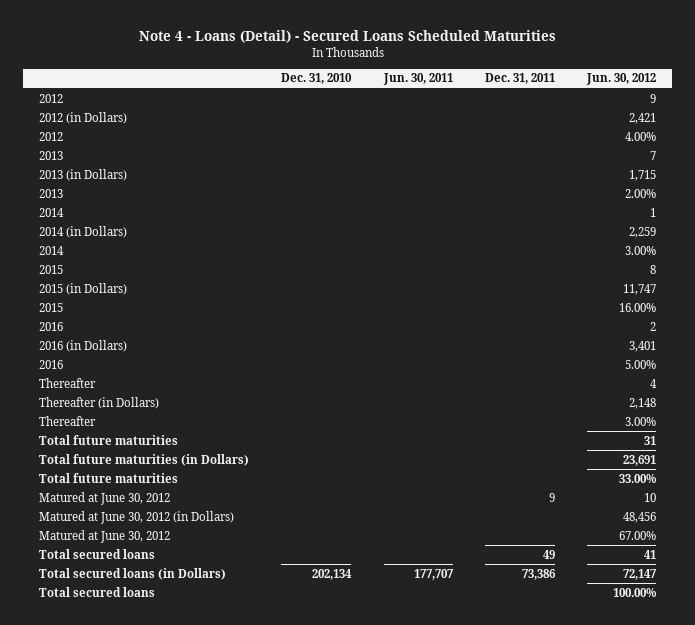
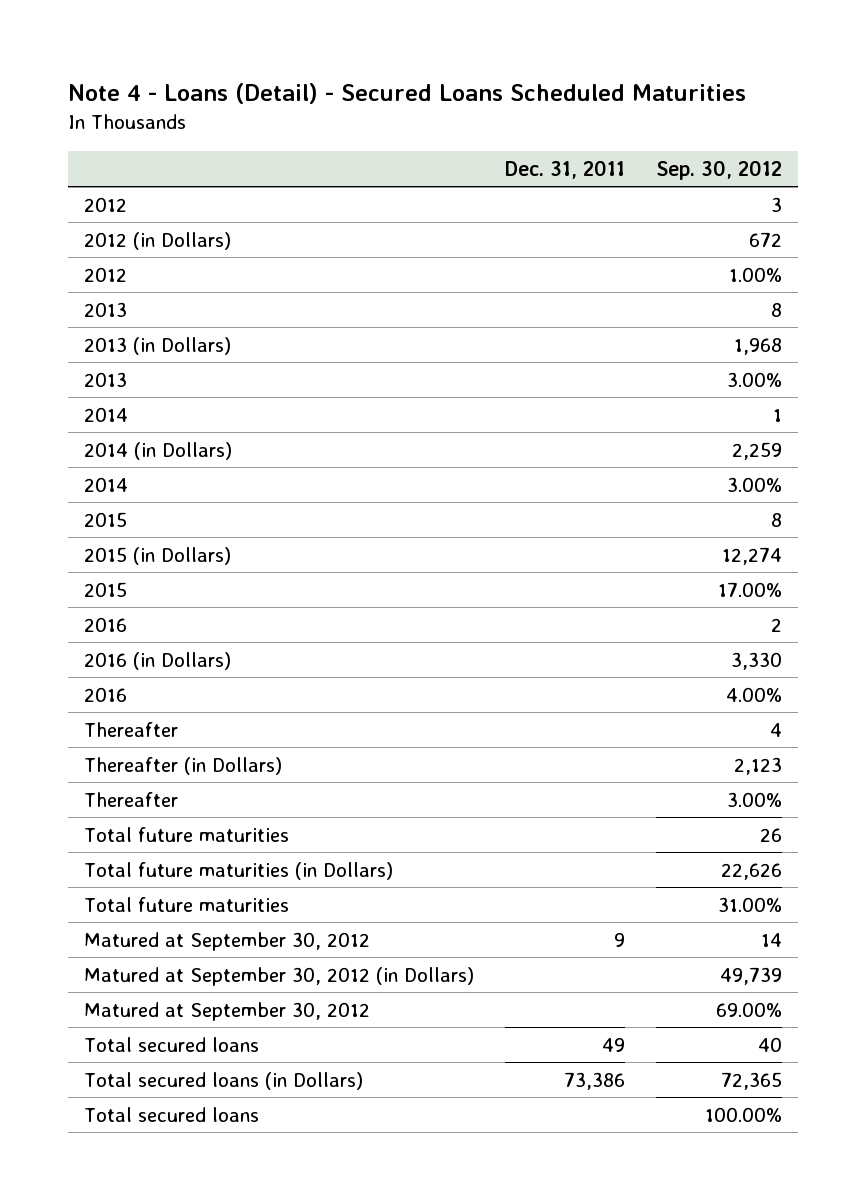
[281,73,353,85] Dec. 31, 2010 -> none
[382,73,453,86] Jun. 30, 2011 -> none
[585,73,656,86] Jun. 30, 2012 -> none
none -> [656,159,783,180] Sep. 30, 2012
[39,491,171,505] Matured at June 30, 2012 -> [83,931,370,951] Matured at September 30, 2012
[39,510,235,524] Matured at June 30, 2012 (in Dollars) -> [83,966,474,986] Matured at September 30, 2012 (in Dollars)
[39,529,171,543] Matured at June 30, 2012 -> [83,1001,370,1021] Matured at September 30, 2012

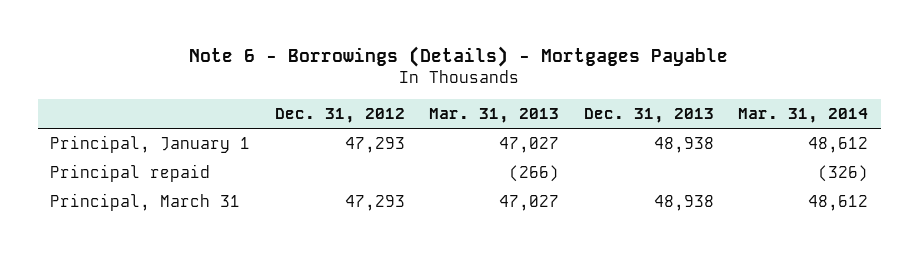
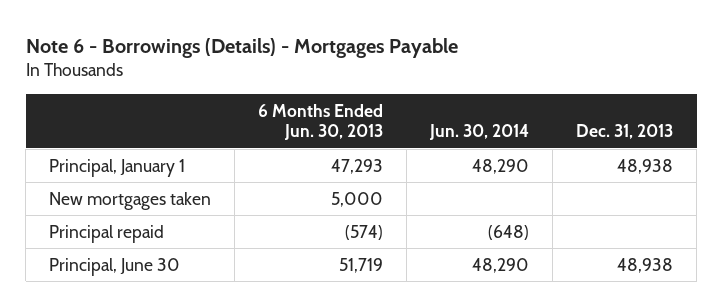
[274,108,405,124] Dec. 31, 2012 -> none
[429,108,560,124] Mar. 31, 2013 -> none
[738,108,869,124] Mar. 31, 2014 -> none
none -> [258,103,384,141] 6 Months Ended Jun. 30, 2013
none -> [429,124,530,141] Jun. 30, 2014
none -> [49,191,212,210] New mortgages taken
[50,193,241,212] Principal, March 31 -> [49,257,181,276] Principal, June 30

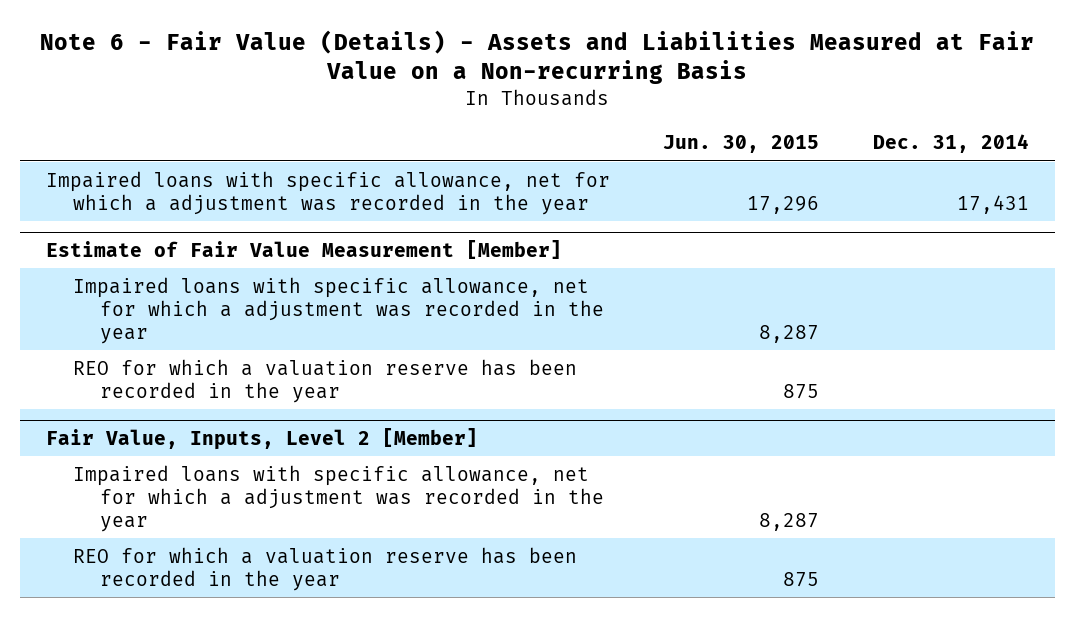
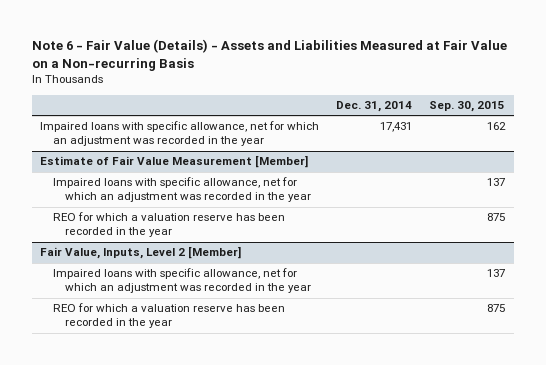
[663,135,820,154] Jun. 30, 2015 -> none
none -> [429,101,506,113] Sep. 30, 2015
[46,170,611,215] Impaired loans with specific allowance, net for which a adjustment was recorded in the year -> [40,121,320,147] Impaired loans with specific allowance, net for which an adjustment was recorded in the year
[73,276,604,344] Impaired loans with specific allowance, net for which a adjustment was recorded in the year -> [52,177,312,203] Impaired loans with specific allowance, net for which an adjustment was recorded in the year
[73,464,604,532] Impaired loans with specific allowance, net for which a adjustment was recorded in the year -> [52,268,312,294] Impaired loans with specific allowance, net for which an adjustment was recorded in the year

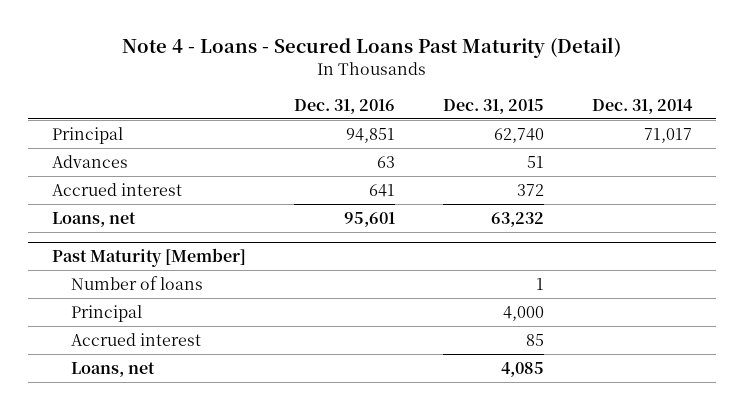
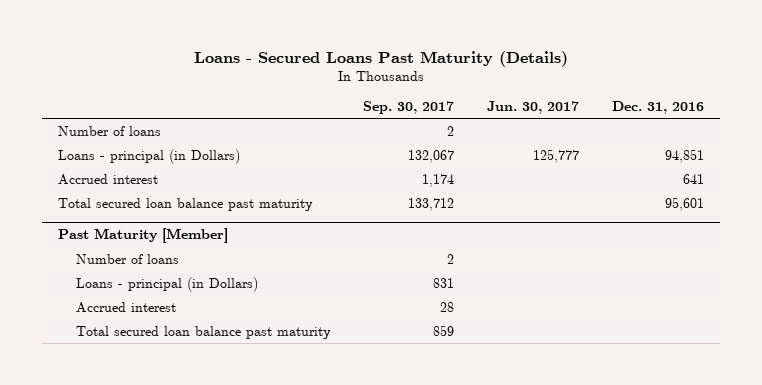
[122,37,622,59] Note 4 - Loans - Secured Loans Past Maturity (Detail) -> [193,50,568,67] Loans - Secured Loans Past Maturity (Details)
[443,98,545,114] Dec. 31, 2015 -> none
[592,98,694,114] Dec. 31, 2014 -> none
none -> [363,101,455,115] Sep. 30, 2017
none -> [486,101,579,115] Jun. 30, 2017
[52,154,129,168] Advances -> none
none -> [57,125,161,136] Number of loans
[52,126,124,144] Principal -> [57,148,240,164] Loans - principal (in Dollars)
[52,211,137,227] Loans, net -> [57,197,313,211] Total secured loan balance past maturity
[71,304,143,322] Principal -> [76,276,259,292] Loans - principal (in Dollars)
[71,361,156,377] Loans, net -> [76,325,332,339] Total secured loan balance past maturity

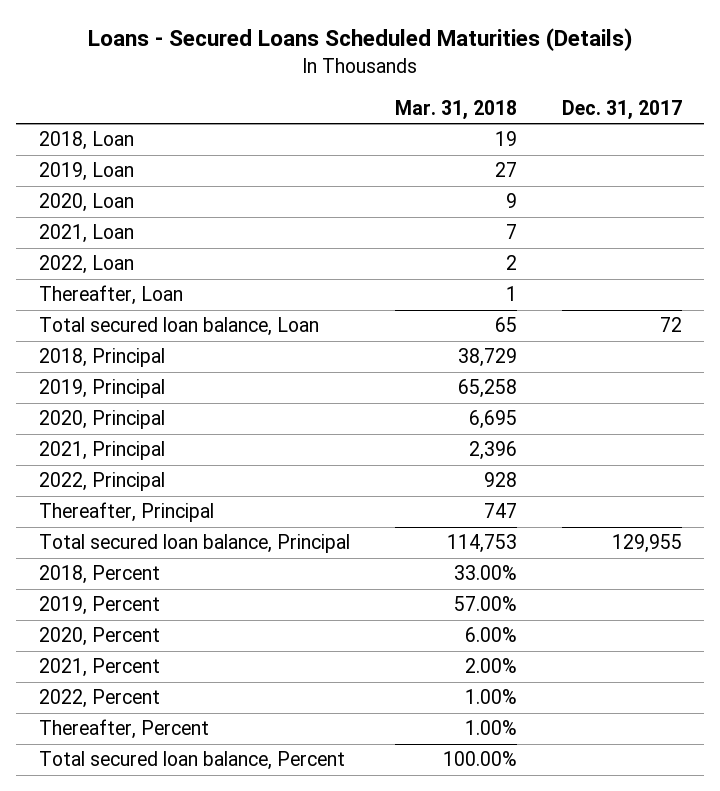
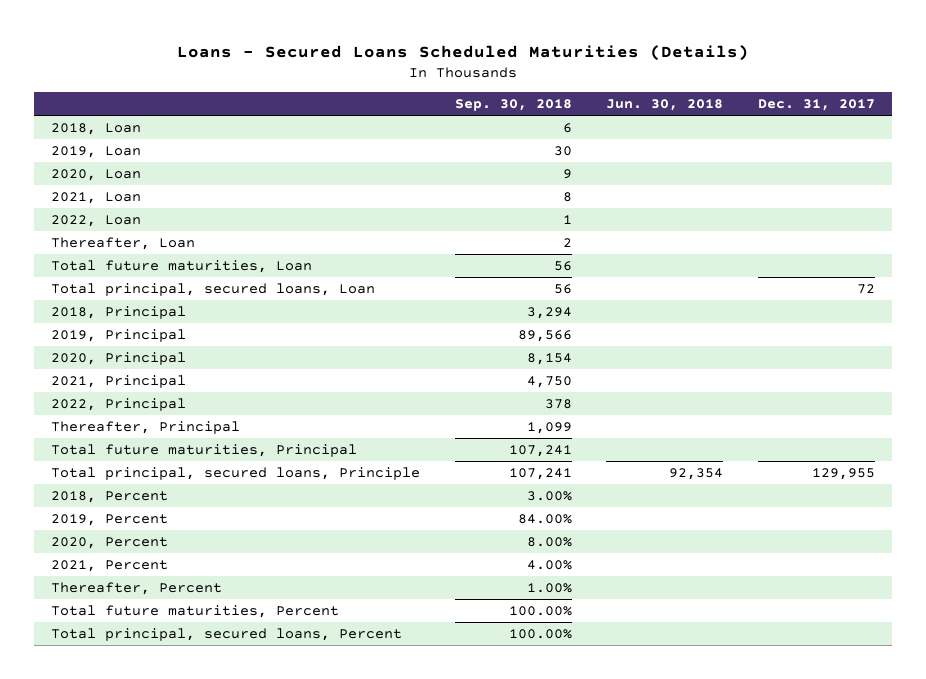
[394,99,517,120] Mar. 31, 2018 -> none
none -> [454,99,572,112] Sep. 30, 2018
none -> [606,99,724,112] Jun. 30, 2018
none -> [51,259,313,273] Total future maturities, Loan
[38,317,319,337] Total secured loan balance, Loan -> [51,282,376,296] Total principal, secured loans, Loan
none -> [51,443,358,457] Total future maturities, Principal
[38,534,350,554] Total secured loan balance, Principal -> [51,466,421,480] Total principal, secured loans, Principle
[38,689,160,709] 2022, Percent -> none
none -> [51,604,340,618] Total future maturities, Percent
[38,751,345,771] Total secured loan balance, Percent -> [51,627,403,641] Total principal, secured loans, Percent

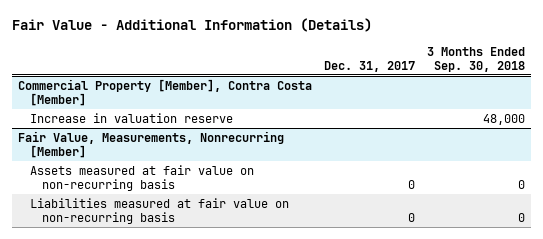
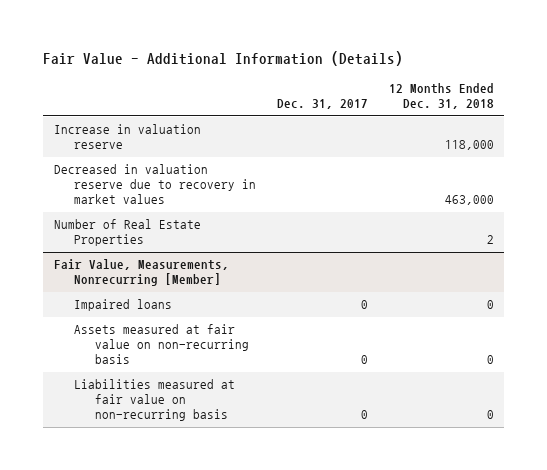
[427,47,526,72] 3 Months Ended Sep. 30, 2018 -> none
none -> [388,83,494,110] 12 Months Ended Dec. 31, 2018
[17,78,312,106] Commercial Property [Member], Contra Costa [Member] -> none
[29,112,233,123] Increase in valuation reserve -> none
none -> [53,124,201,150] Increase in valuation reserve
none -> [53,164,257,205] Decreased in valuation reserve due to recovery in market values
none -> [53,219,201,247] Number of Real Estate Properties
none -> [74,299,173,312] Impaired loans

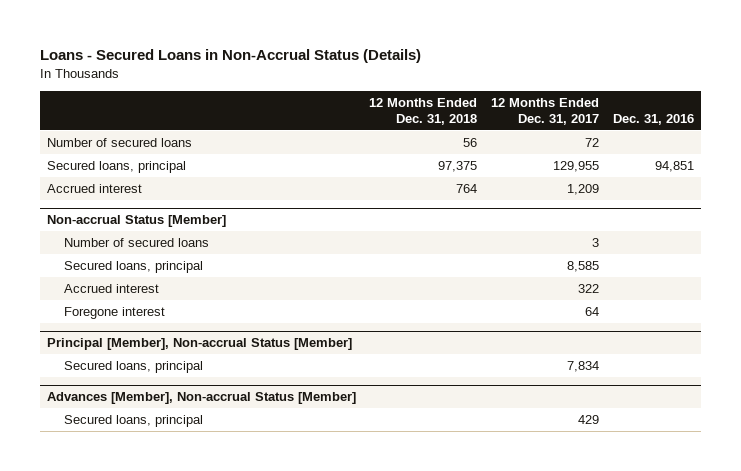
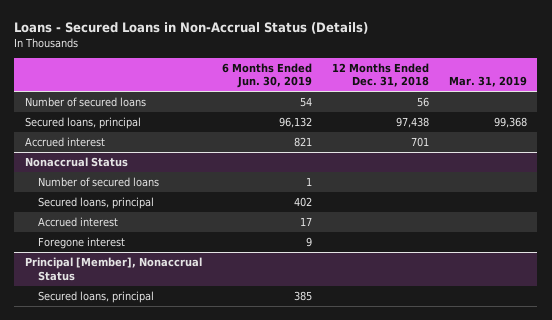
[491,97,600,126] 12 Months Ended Dec. 31, 2017 -> none
[613,114,695,126] Dec. 31, 2016 -> none
none -> [221,62,312,89] 6 Months Ended Jun. 30, 2019
none -> [449,76,528,88] Mar. 31, 2019
[438,160,478,172] 97,375 -> [395,117,429,129] 97,438
[456,183,478,193] 764 -> [410,137,429,148] 701
[46,215,226,228] Non-accrual Status [Member] -> [24,157,128,168] Nonaccrual Status
[46,338,352,351] Principal [Member], Non-accrual Status [Member] -> none
[64,360,204,373] Secured loans, principal -> none
[46,392,356,405] Advances [Member], Non-accrual Status [Member] -> none
[64,414,204,427] Secured loans, principal -> none
none -> [24,257,202,281] Principal [Member], Nonaccrual Status
none -> [38,291,155,304] Secured loans, principal

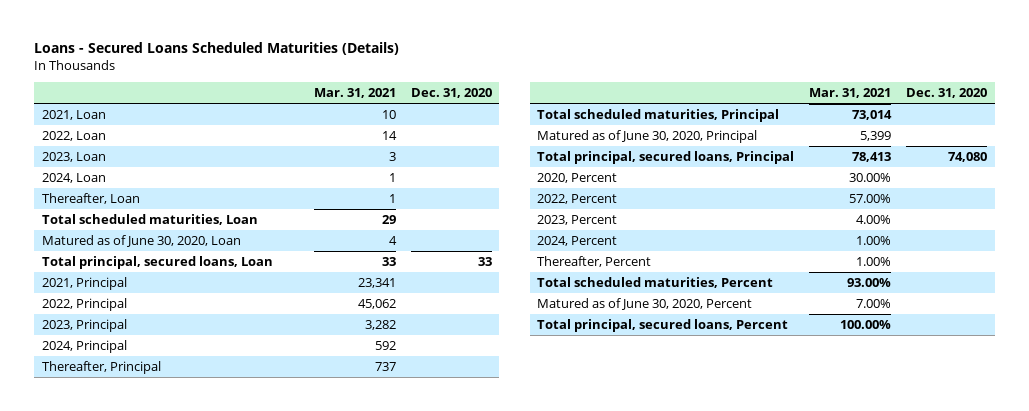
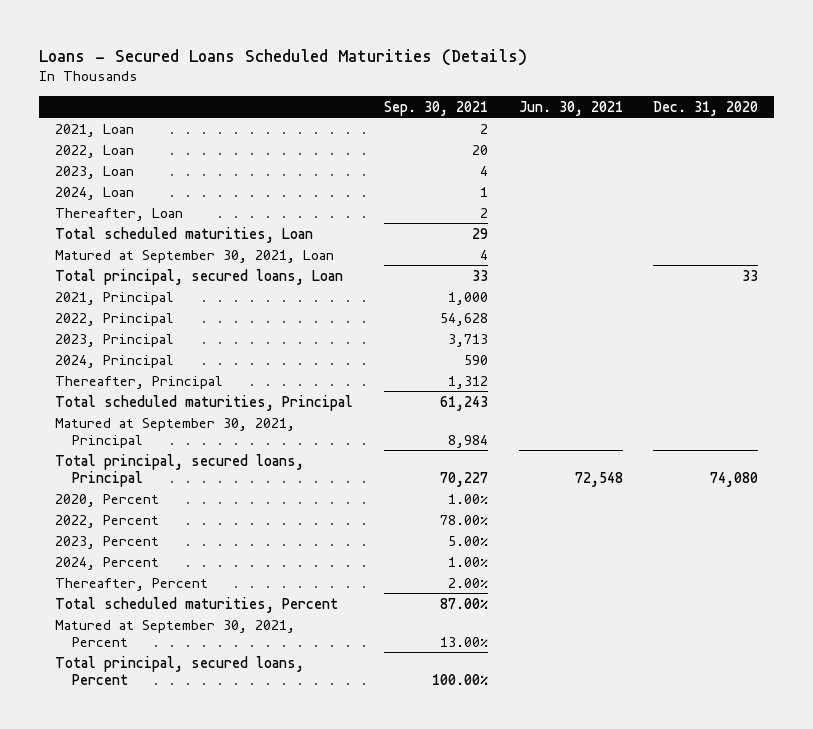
[313,88,396,99] Mar. 31, 2021 -> none
none -> [383,100,488,116] Sep. 30, 2021
none -> [518,100,623,116] Jun. 30, 2021
[41,234,241,247] Matured as of June 30, 2020, Loan -> [54,249,334,263] Matured at September 30, 2021, Loan
[537,129,758,143] Matured as of June 30, 2020, Principal -> [54,417,295,449] Matured at September 30, 2021, Principal
[537,297,753,310] Matured as of June 30, 2020, Percent -> [54,619,295,648] Matured at September 30, 2021, Percent

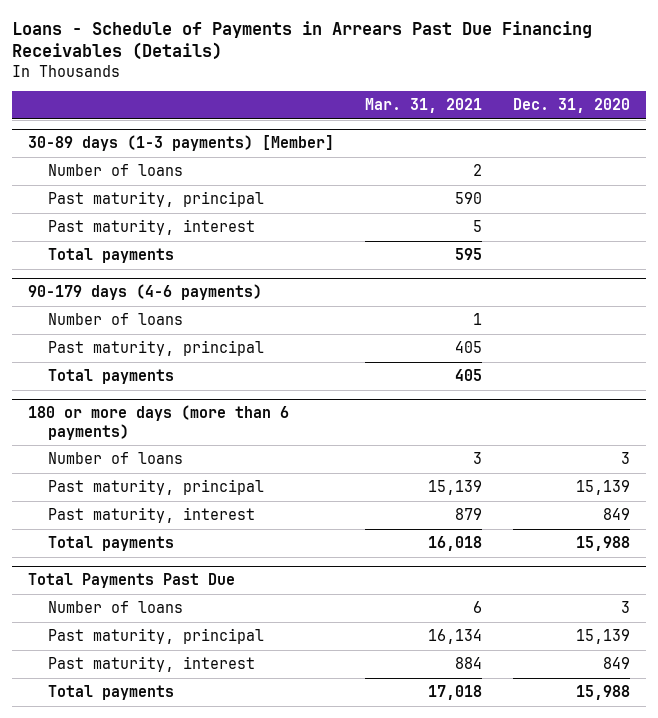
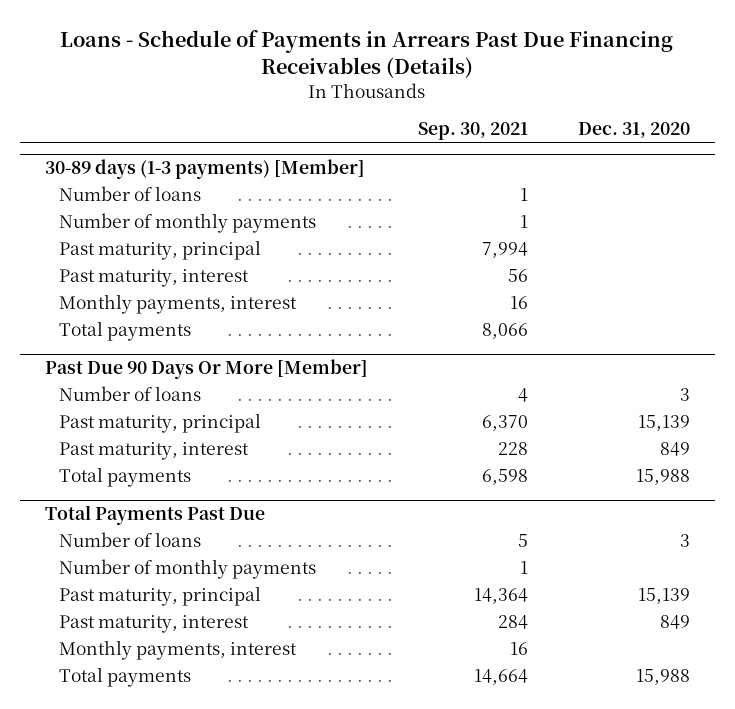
[364,98,482,114] Mar. 31, 2021 -> none
none -> [417,122,528,141] Sep. 30, 2021
none -> [59,212,317,233] Number of monthly payments
none -> [59,293,298,314] Monthly payments, interest
[27,284,262,301] 90-179 days (4-6 payments) -> none
[47,313,183,326] Number of loans -> none
[47,340,264,357] Past maturity, principal -> none
[47,369,174,385] Total payments -> none
[27,405,289,440] 180 or more days (more than 6 payments) -> [45,358,369,379] Past Due 90 Days Or More [Member]
none -> [59,558,317,579] Number of monthly payments
none -> [59,639,298,660] Monthly payments, interest

